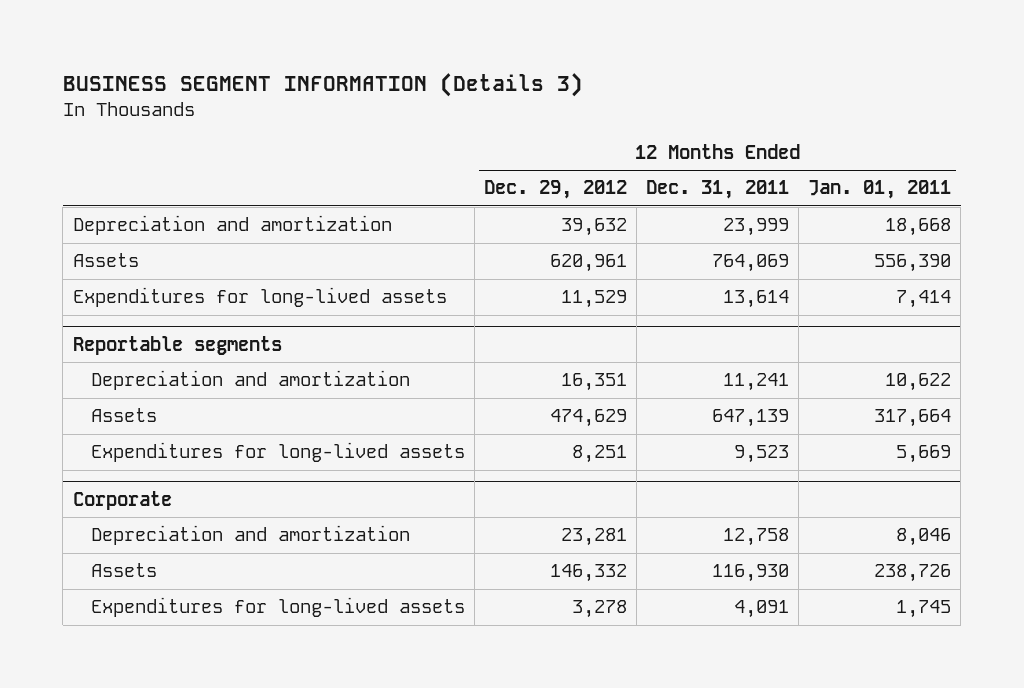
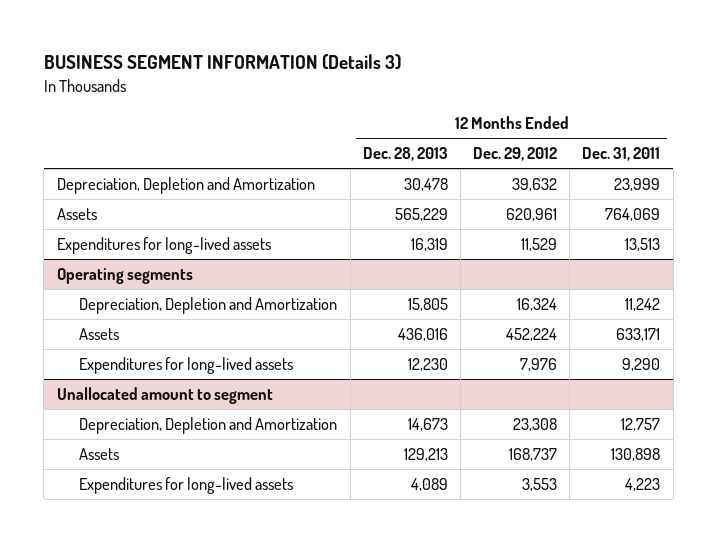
[808,180,952,200] Jan. 01, 2011 -> none
none -> [362,147,448,162] Dec. 28, 2013
[72,215,392,236] Depreciation and amortization -> [56,177,315,195] Depreciation, Depletion and Amortization
[72,336,282,356] Reportable segments -> none
[72,491,172,511] Corporate -> none
[723,290,790,309] 13,614 -> [625,238,661,252] 13,513
none -> [56,268,193,285] Operating segments
[90,370,410,391] Depreciation and amortization -> [79,297,338,315] Depreciation, Depletion and Amortization
[560,373,627,392] 16,351 -> [517,298,558,312] 16,324
[723,373,790,392] 11,241 -> [625,298,661,312] 11,242
[549,409,627,428] 474,629 -> [506,328,558,342] 452,224
[712,409,790,428] 647,139 -> [616,328,661,342] 633,171
[571,445,627,464] 8,251 -> [520,358,558,372] 7,976
[734,445,790,464] 9,523 -> [622,358,661,372] 9,290
none -> [56,387,273,405] Unallocated amount to segment
[90,525,410,546] Depreciation and amortization -> [79,417,338,435] Depreciation, Depletion and Amortization
[560,528,627,547] 23,281 -> [513,418,558,432] 23,308
[723,528,790,547] 12,758 -> [621,418,661,432] 12,757
[549,564,627,583] 146,332 -> [509,448,558,462] 168,737
[712,564,790,583] 116,930 -> [611,448,661,462] 130,898
[571,600,627,619] 3,278 -> [522,478,558,492] 3,553
[734,600,790,619] 4,091 -> [625,478,661,492] 4,223

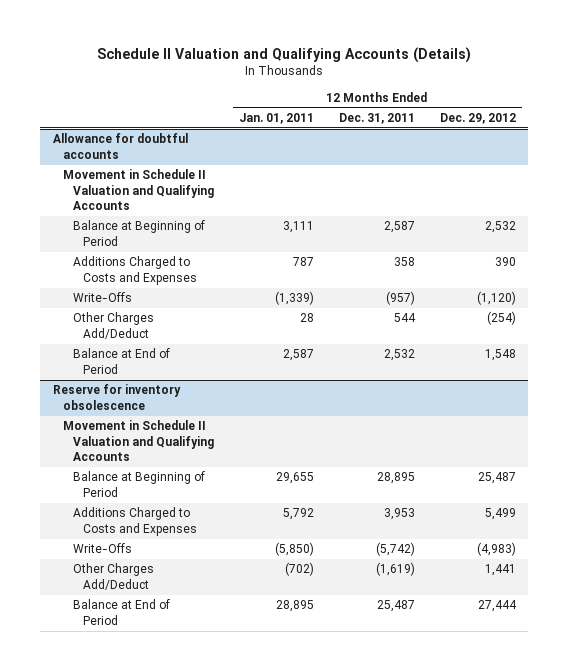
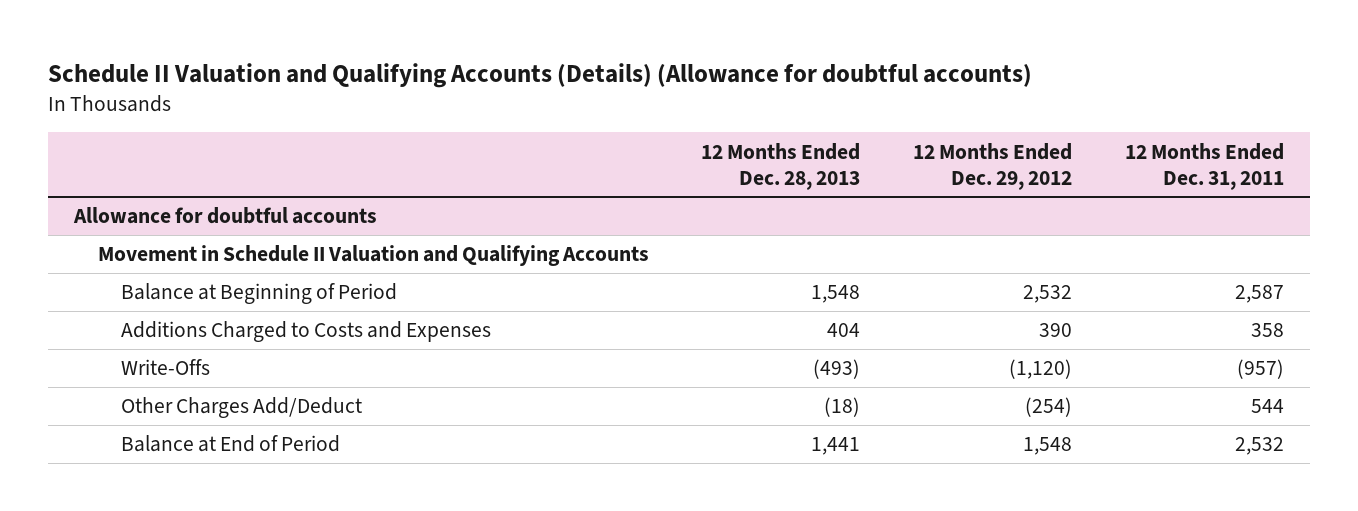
[97,47,472,64] Schedule II Valuation and Qualifying Accounts (Details) -> [47,62,1032,88] Schedule II Valuation and Qualifying Accounts (Details) (Allowance for doubtful accounts)
[238,112,314,124] Jan. 01, 2011 -> none
none -> [701,142,861,190] 12 Months Ended Dec. 28, 2013
[52,384,181,410] Reserve for inventory obsolescence -> none
[62,420,215,461] Movement in Schedule II Valuation and Qualifying Accounts -> none
[73,471,206,497] Balance at Beginning of Period -> none
[73,507,198,536] Additions Charged to Costs and Expenses -> none
[73,543,133,554] Write-Offs -> none
[73,563,155,590] Other Charges Add/Deduct -> none
[73,599,171,625] Balance at End of Period -> none

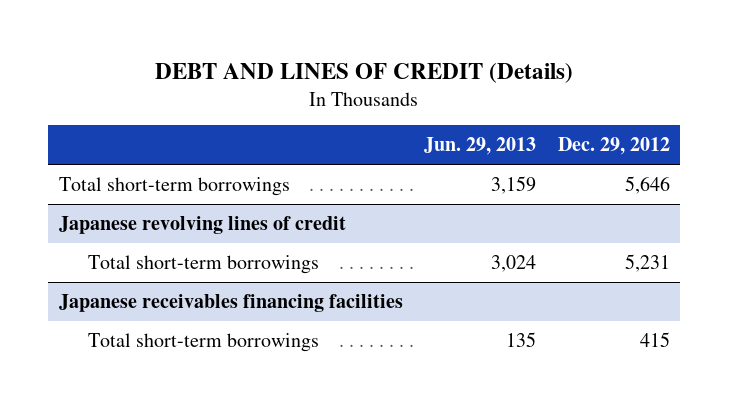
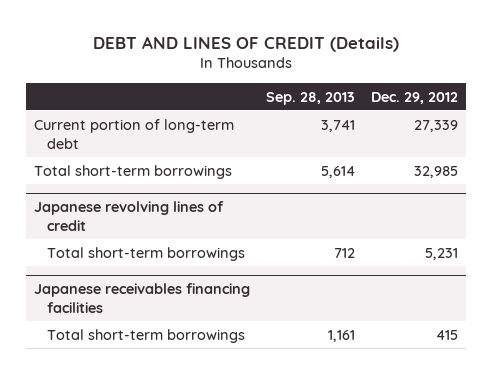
[424,137,537,156] Jun. 29, 2013 -> none
none -> [265,91,355,105] Sep. 28, 2013
none -> [33,118,234,149] Current portion of long-term debt
[624,175,670,194] 5,646 -> [413,165,458,178] 32,985

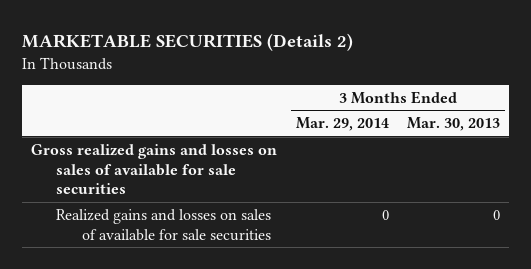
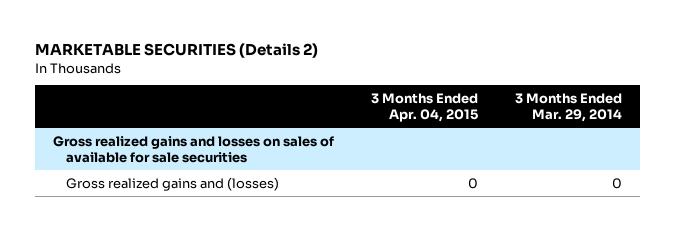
[407,117,501,132] Mar. 30, 2013 -> none
none -> [371,93,479,123] 3 Months Ended Apr. 04, 2015
[56,208,272,241] Realized gains and losses on sales of available for sale securities -> [65,176,279,191] Gross realized gains and (losses)

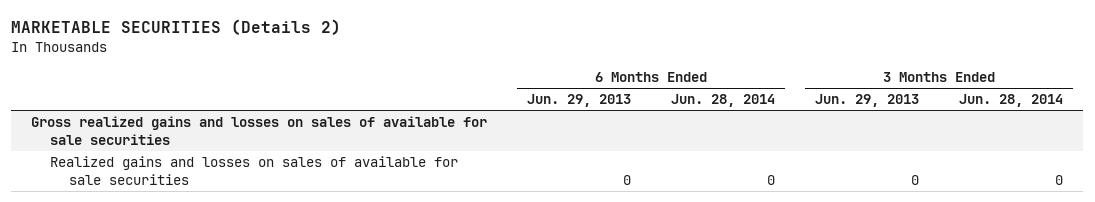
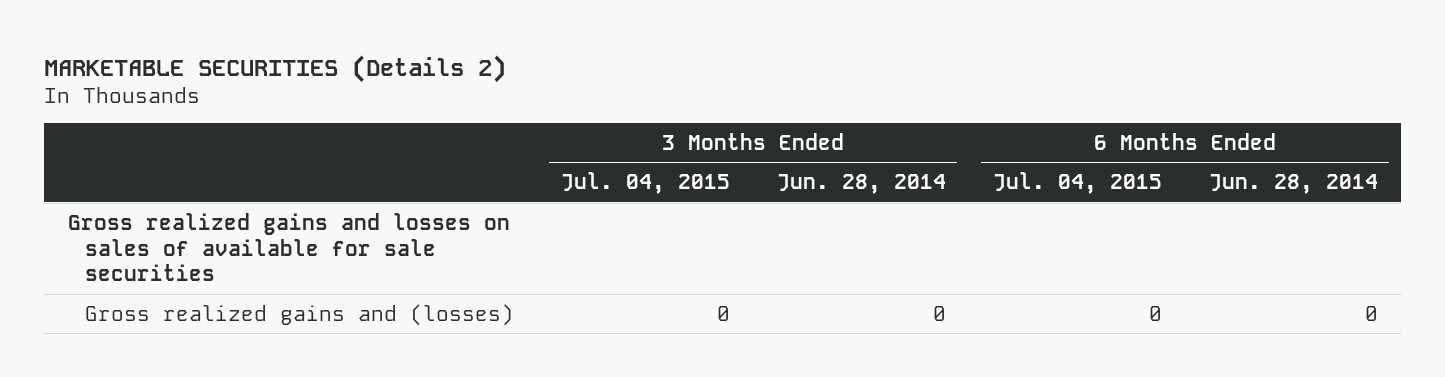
[527,94,632,108] Jun. 29, 2013 -> none
[815,94,920,108] Jun. 29, 2013 -> none
none -> [560,172,730,195] Jul. 04, 2015
none -> [992,172,1162,195] Jul. 04, 2015
[50,156,459,186] Realized gains and losses on sales of available for sale securities -> [84,303,514,326] Gross realized gains and (losses)

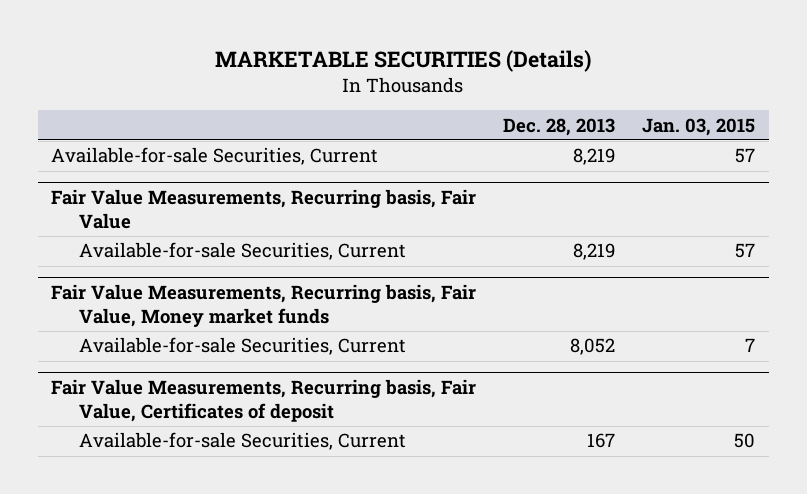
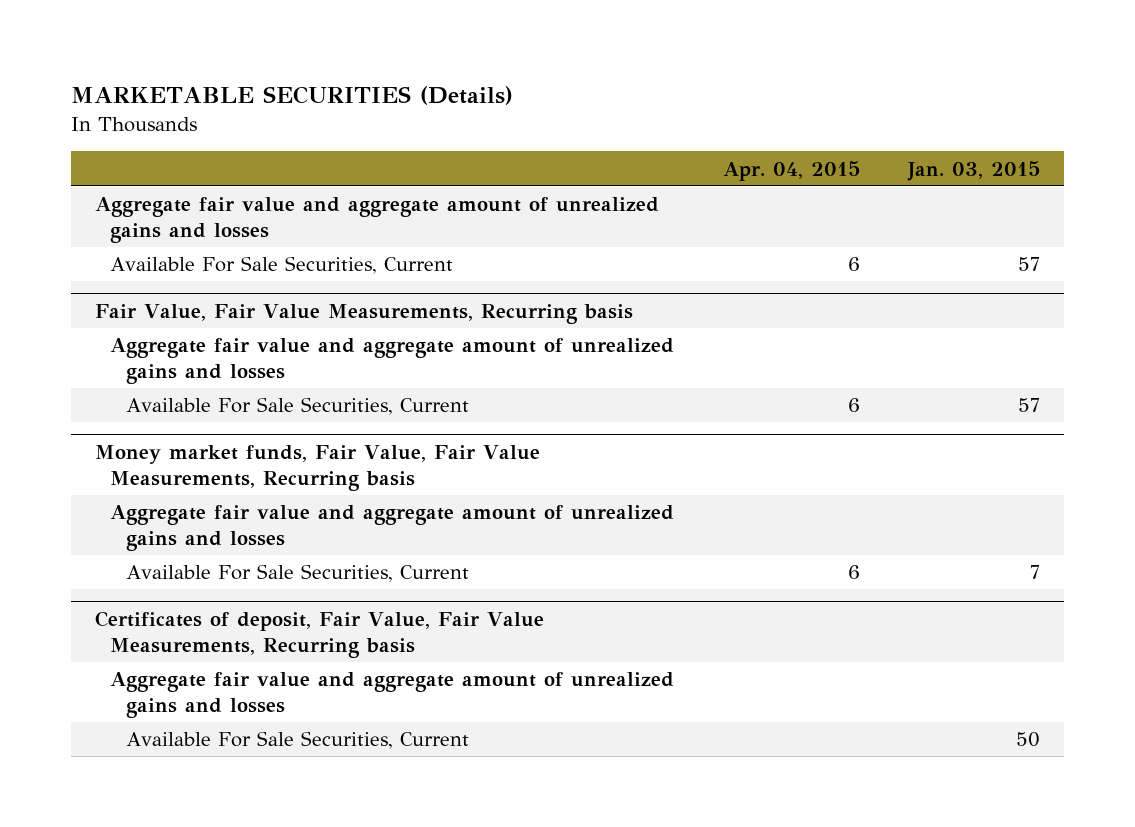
[503,117,616,136] Dec. 28, 2013 -> none
none -> [722,160,860,181] Apr. 04, 2015
none -> [94,197,659,243] Aggregate fair value and aggregate amount of unrealized gains and losses
[51,147,379,166] Available-for-sale Securities, Current -> [110,256,454,275] Available For Sale Securities, Current
[51,189,477,229] Fair Value Measurements, Recurring basis, Fair Value -> [94,304,633,325] Fair Value, Fair Value Measurements, Recurring basis
none -> [110,338,675,384] Aggregate fair value and aggregate amount of unrealized gains and losses
[78,242,406,261] Available-for-sale Securities, Current -> [125,397,469,416] Available For Sale Securities, Current
[51,284,477,327] Fair Value Measurements, Recurring basis, Fair Value, Money market funds -> [94,445,540,491] Money market funds, Fair Value, Fair Value Measurements, Recurring basis
none -> [110,505,675,551] Aggregate fair value and aggregate amount of unrealized gains and losses
[78,337,406,356] Available-for-sale Securities, Current -> [125,564,469,583] Available For Sale Securities, Current
[51,379,477,422] Fair Value Measurements, Recurring basis, Fair Value, Certificates of deposit -> [94,611,544,658] Certificates of deposit, Fair Value, Fair Value Measurements, Recurring basis
none -> [110,672,675,718] Aggregate fair value and aggregate amount of unrealized gains and losses
[78,432,406,451] Available-for-sale Securities, Current -> [125,731,469,750] Available For Sale Securities, Current

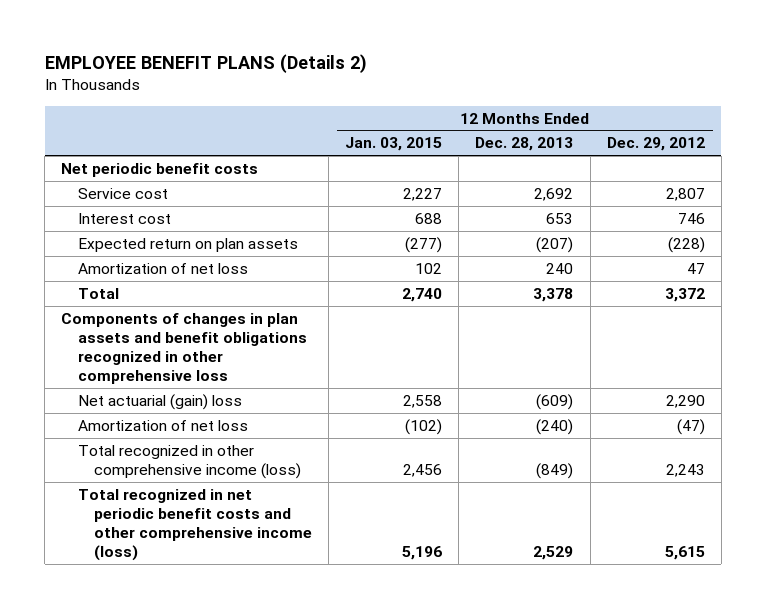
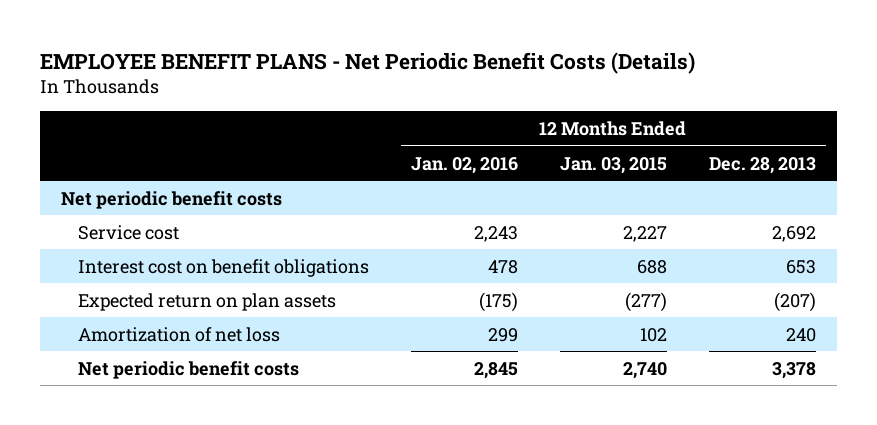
[44,53,367,73] EMPLOYEE BENEFIT PLANS (Details 2) -> [40,51,696,74] EMPLOYEE BENEFIT PLANS - Net Periodic Benefit Costs (Details)
[606,137,705,152] Dec. 29, 2012 -> none
none -> [411,156,519,174] Jan. 02, 2016
[77,212,171,224] Interest cost -> [78,258,370,277] Interest cost on benefit obligations
[61,312,307,385] Components of changes in plan assets and benefit obligations recognized in other comprehensive loss -> none
[77,393,242,410] Net actuarial (gain) loss -> none
[77,419,248,431] Amortization of net loss -> none
[77,444,302,480] Total recognized in other comprehensive income (loss) -> none
[77,488,313,562] Total recognized in net periodic benefit costs and other comprehensive income (loss) -> none
[77,287,119,299] Total -> [78,360,300,379] Net periodic benefit costs

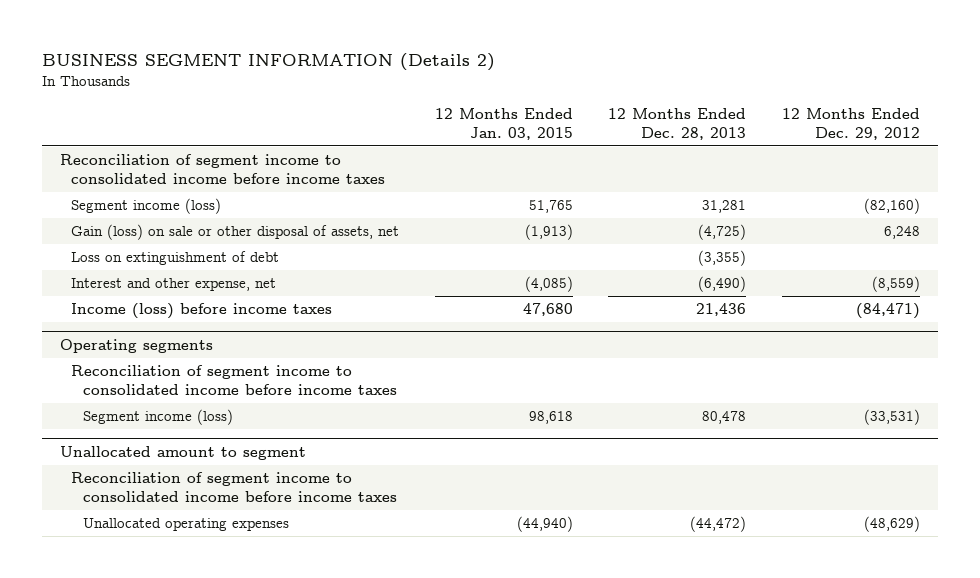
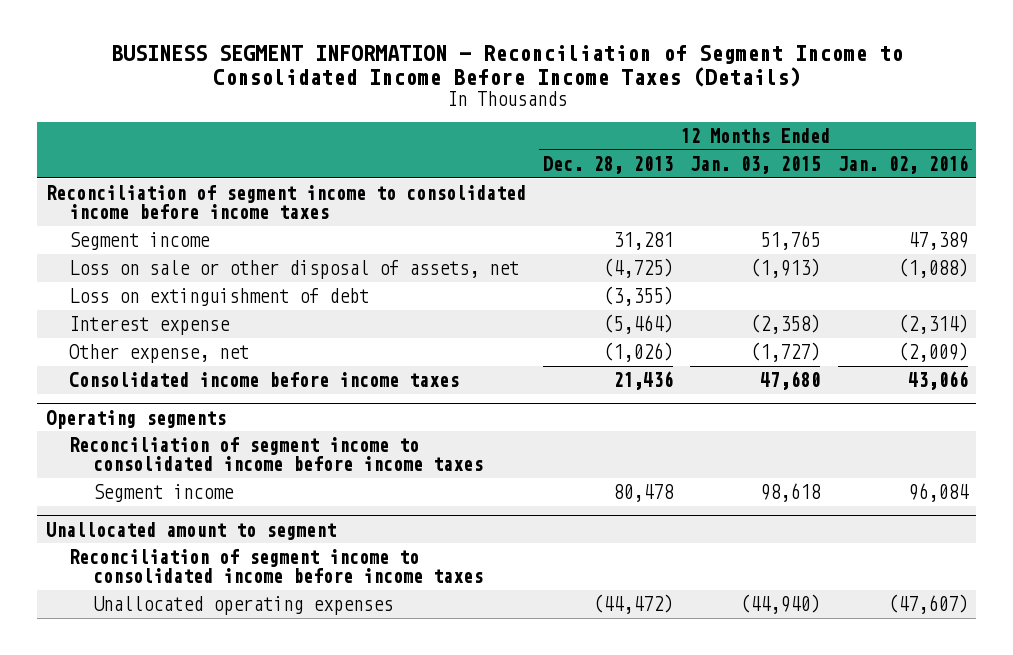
[42,52,496,71] BUSINESS SEGMENT INFORMATION (Details 2) -> [110,45,903,88] BUSINESS SEGMENT INFORMATION - Reconciliation of Segment Income to Consolidated Income Before Income Taxes (Details)
[781,107,920,141] 12 Months Ended Dec. 29, 2012 -> none
none -> [837,155,968,175] Jan. 02, 2016
[71,198,222,215] Segment income (loss) -> [69,232,211,251] Segment income
[71,224,400,241] Gain (loss) on sale or other disposal of assets, net -> [69,260,520,280] Loss on sale or other disposal of assets, net
none -> [69,316,231,336] Interest expense
[71,278,277,292] Interest and other expense, net -> [69,344,250,364] Other expense, net
[524,276,573,293] (4,085) -> [750,342,821,363] (1,727)
[698,276,747,293] (6,490) -> [602,342,673,363] (1,026)
[71,303,333,320] Income (loss) before income taxes -> [69,372,460,388] Consolidated income before income taxes
[82,409,233,426] Segment income (loss) -> [93,484,235,503] Segment income

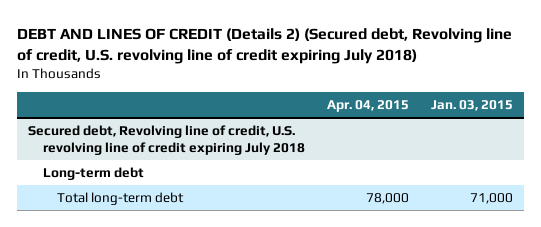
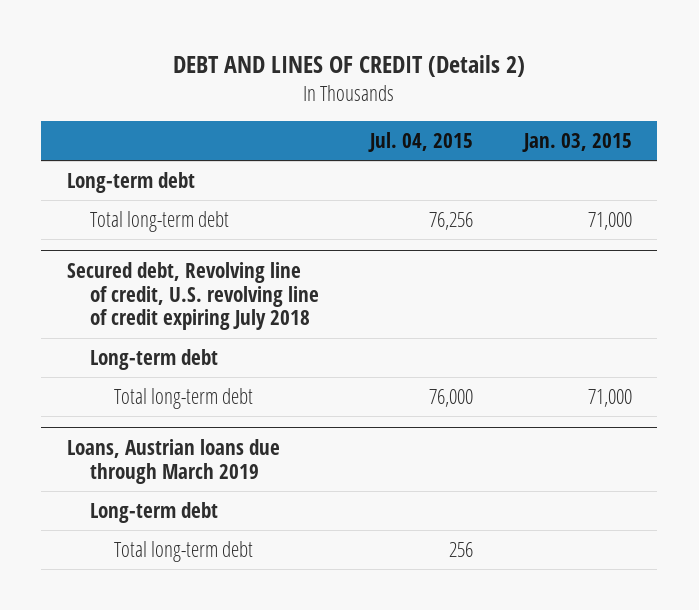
[17,27,513,64] DEBT AND LINES OF CREDIT (Details 2) (Secured debt, Revolving line of credit, U.S. revolving line of credit expiring July 2018) -> [173,54,526,77] DEBT AND LINES OF CREDIT (Details 2)
[326,99,409,112] Apr. 04, 2015 -> none
none -> [368,132,474,153] Jul. 04, 2015
none -> [66,171,195,193] Long-term debt
none -> [90,210,230,232] Total long-term debt
none -> [66,438,280,484] Loans, Austrian loans due through March 2019
none -> [90,501,219,523] Long-term debt
none -> [113,540,253,562] Total long-term debt

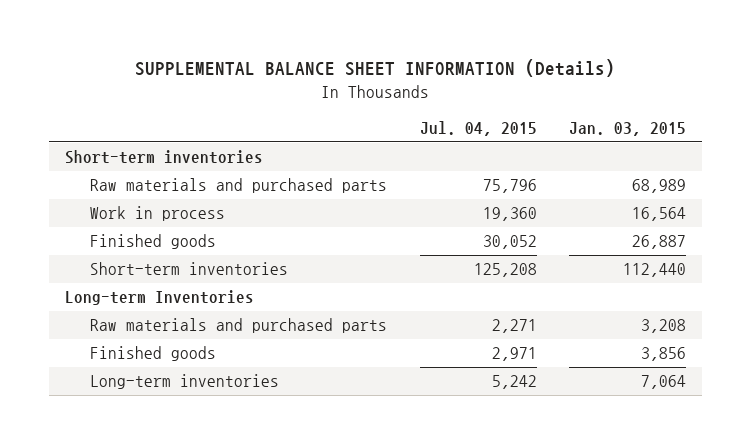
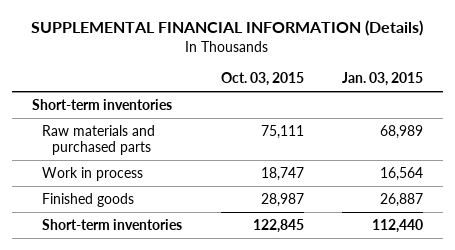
[135,59,616,78] SUPPLEMENTAL BALANCE SHEET INFORMATION (Details) -> [31,20,424,37] SUPPLEMENTAL FINANCIAL INFORMATION (Details)
[419,121,537,137] Jul. 04, 2015 -> none
none -> [220,72,304,87] Oct. 03, 2015
[64,290,254,306] Long-term Inventories -> none
[90,318,388,334] Raw materials and purchased parts -> none
[90,346,217,362] Finished goods -> none
[90,374,280,390] Long-term inventories -> none

